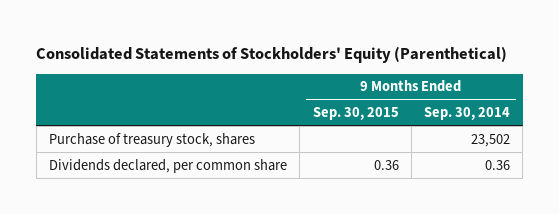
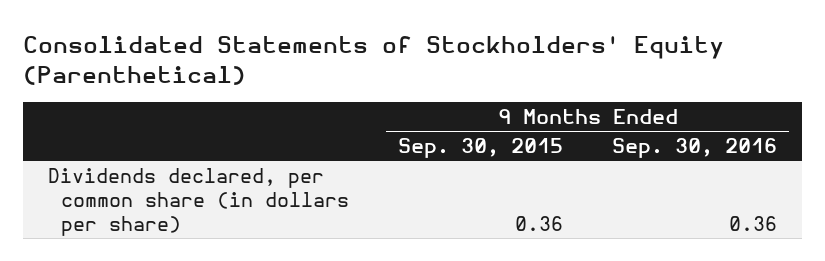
[423,107,510,121] Sep. 30, 2014 -> none
none -> [612,138,778,159] Sep. 30, 2016
[49,132,256,147] Purchase of treasury stock, shares -> none
[49,158,288,173] Dividends declared, per common share -> [47,167,350,236] Dividends declared, per common share (in dollars per share)

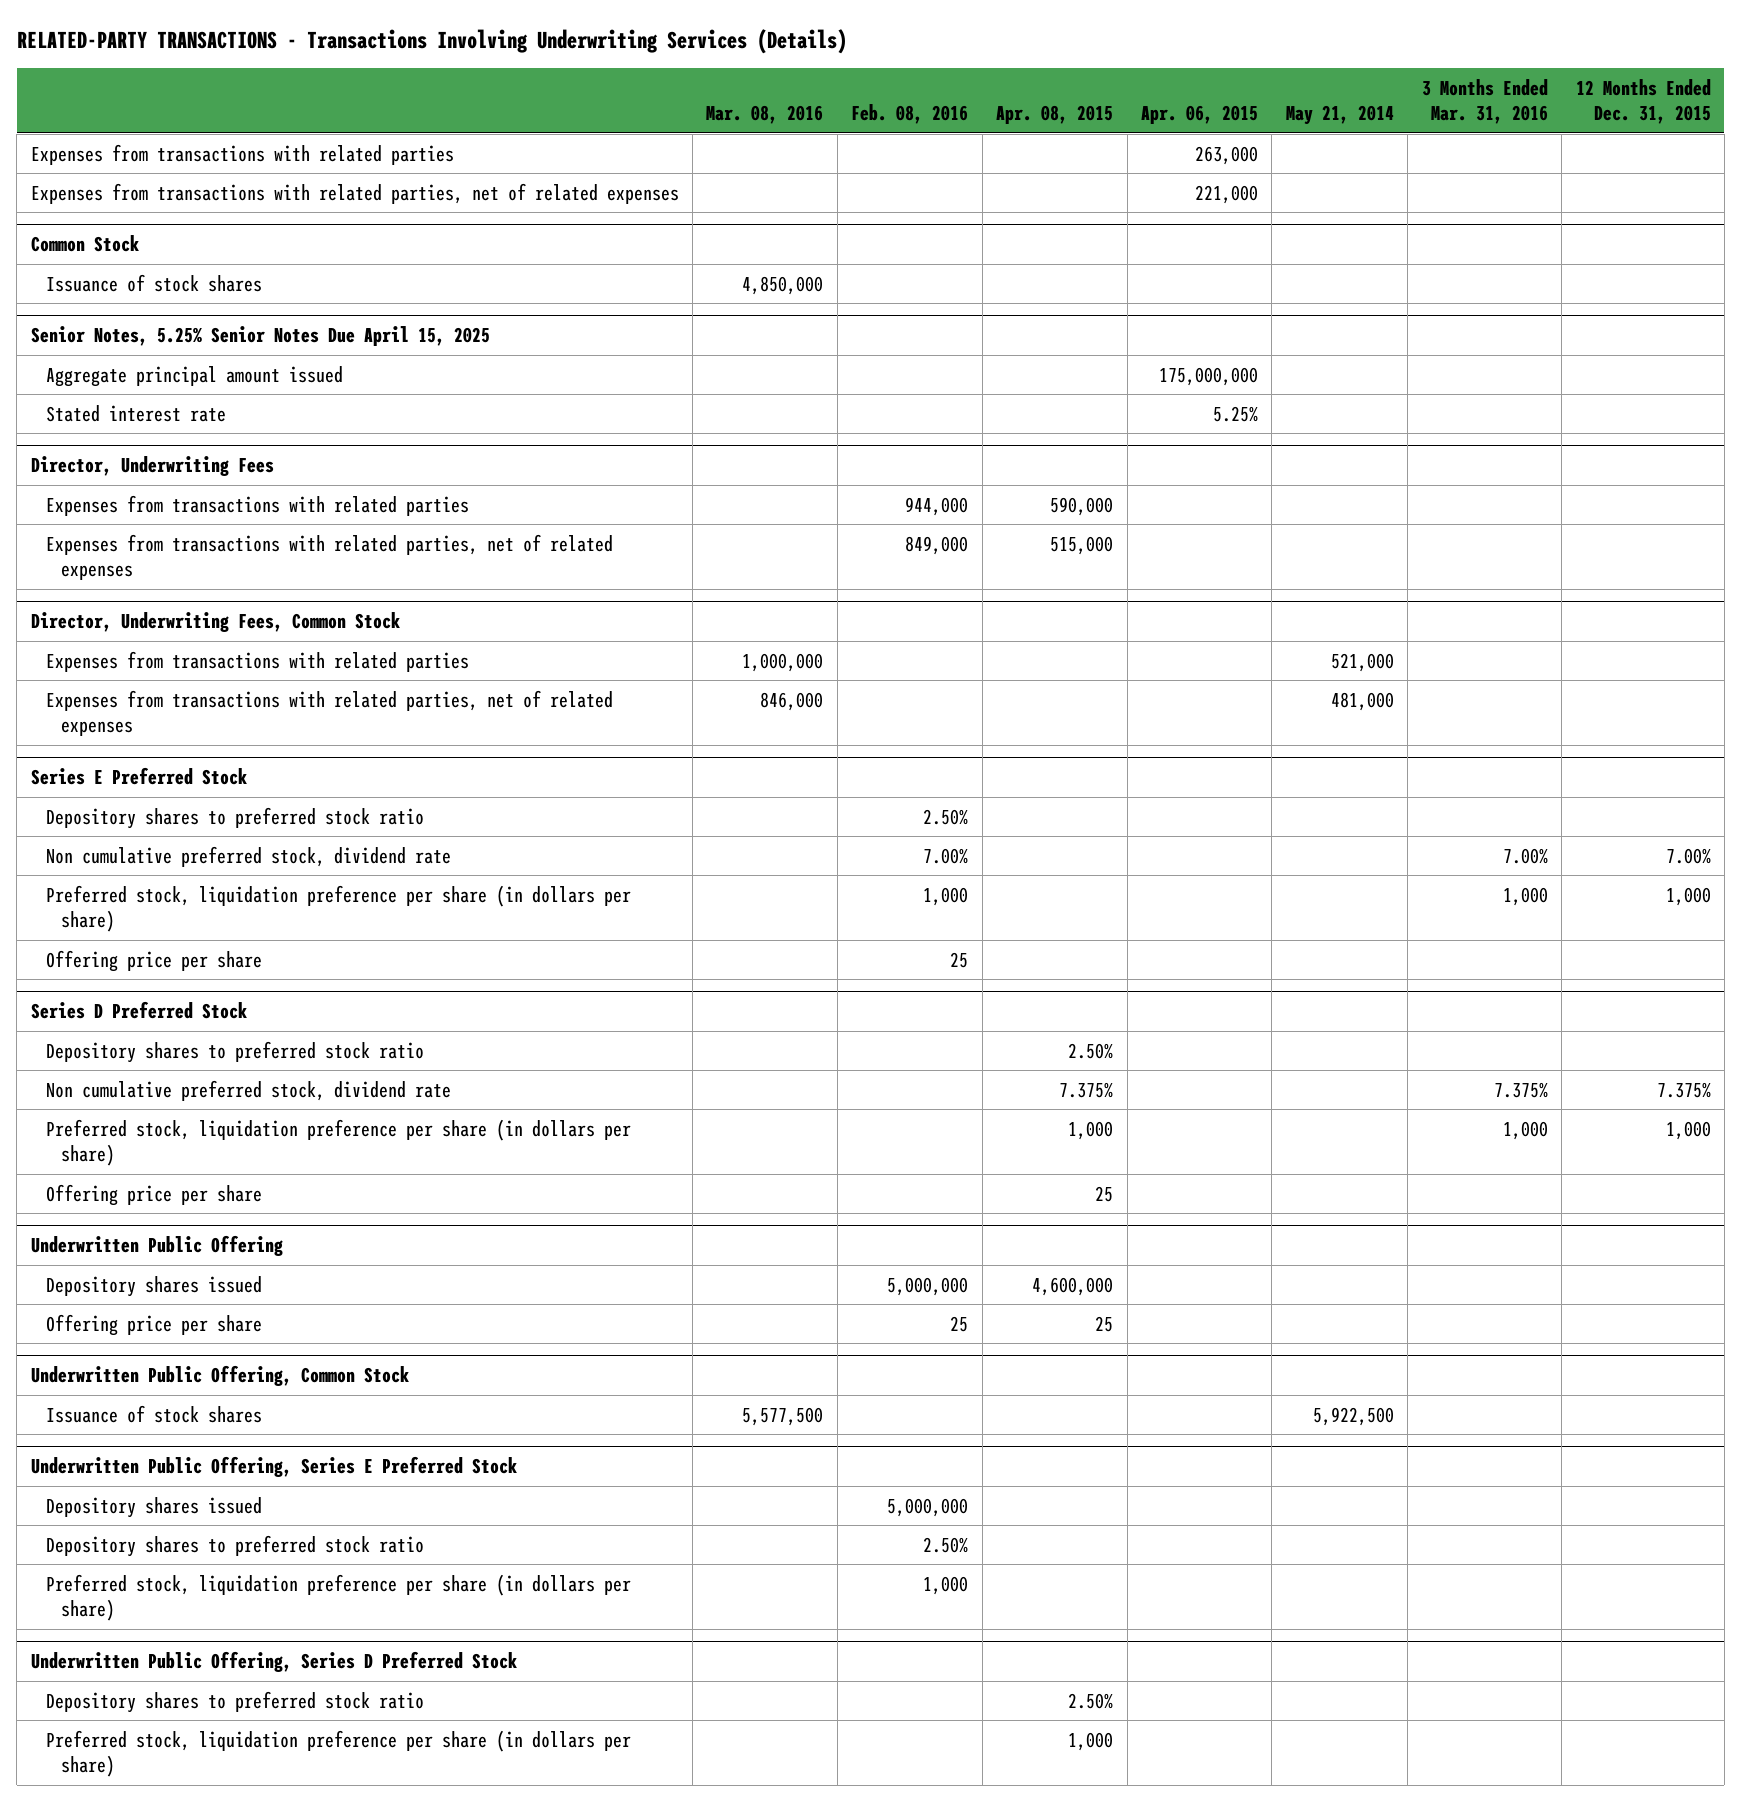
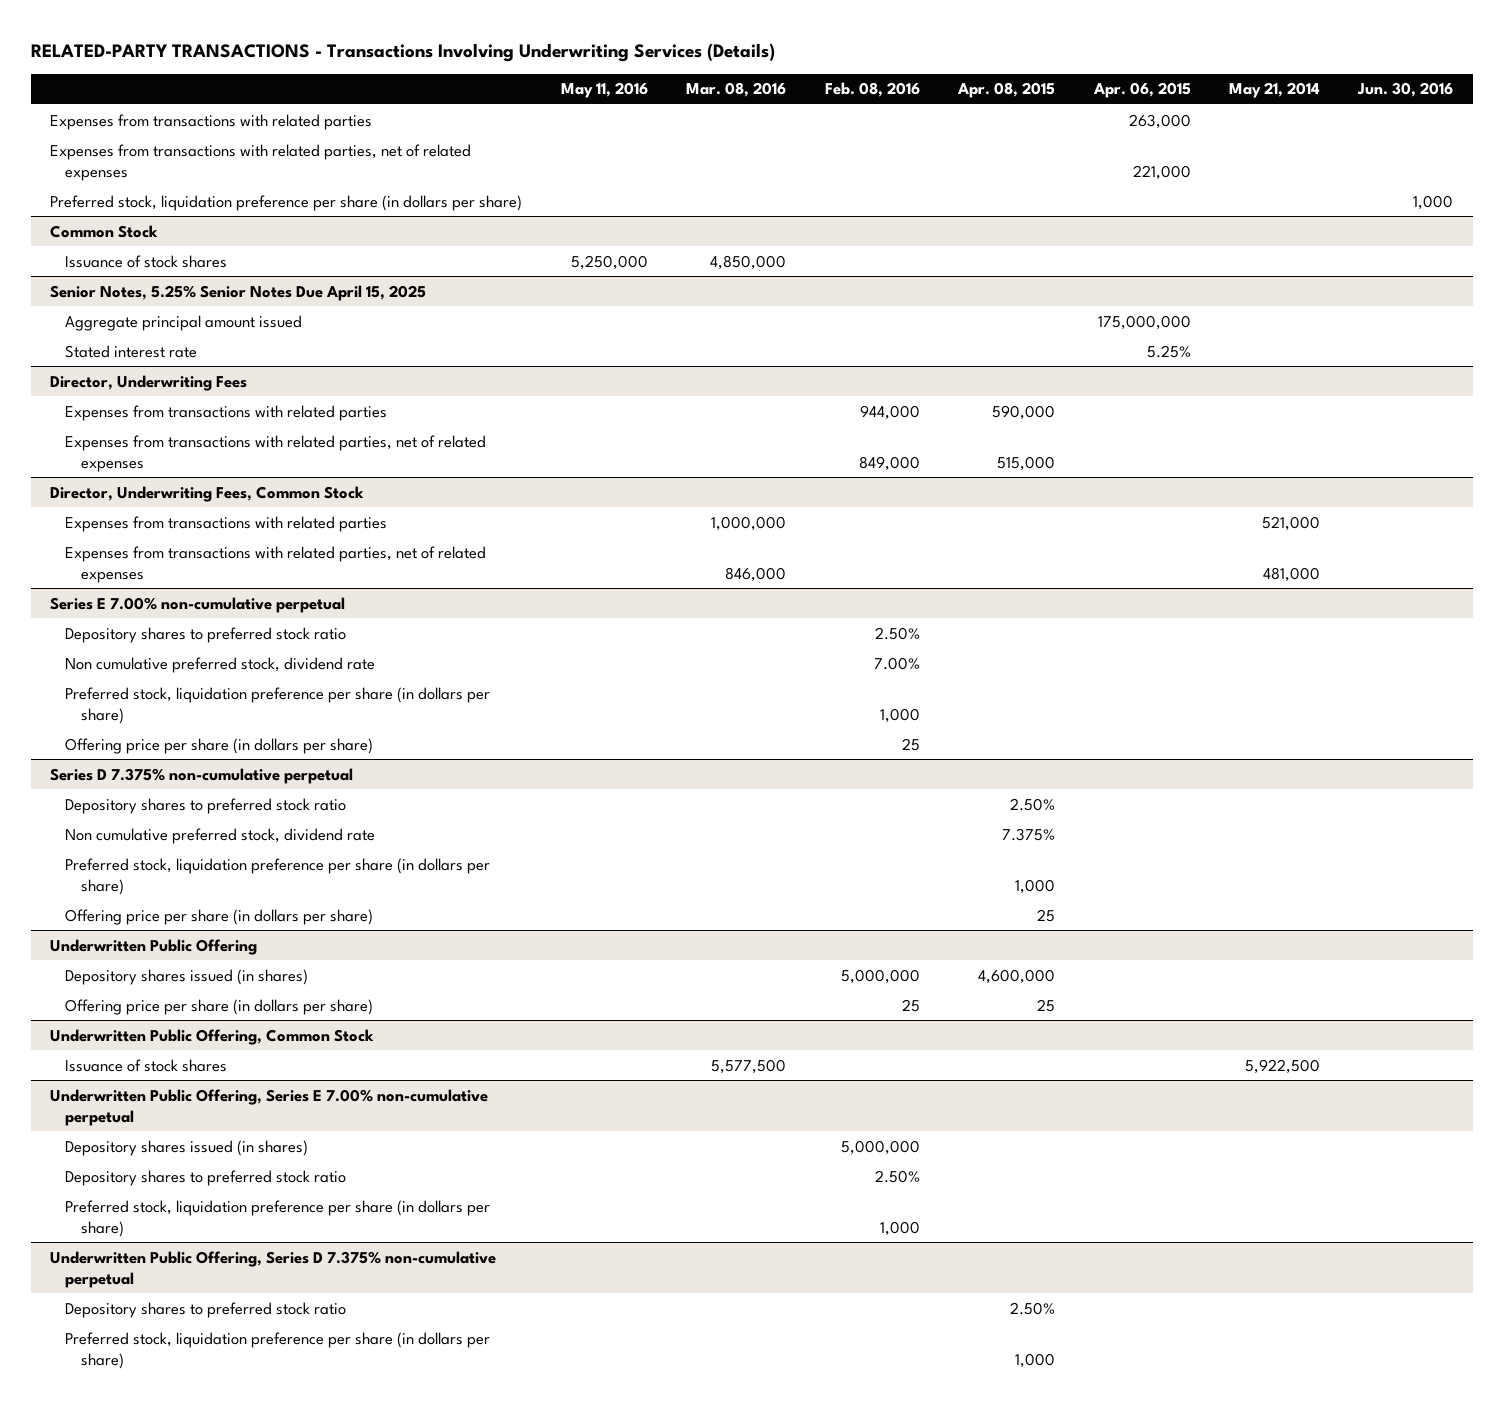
[1421,78,1548,124] 3 Months Ended Mar. 31, 2016 -> none
[1575,78,1711,124] 12 Months Ended Dec. 31, 2015 -> none
none -> [560,82,648,99] May 11, 2016
none -> [1357,82,1454,98] Jun. 30, 2016
none -> [50,194,523,211] Preferred stock, liquidation preference per share (in dollars per share)
[30,767,247,786] Series E Preferred Stock -> [50,596,346,613] Series E 7.00% non-cumulative perpetual
[45,949,262,972] Offering price per share -> [65,737,374,754] Offering price per share (in dollars per share)
[30,1001,247,1020] Series D Preferred Stock -> [50,767,354,784] Series D 7.375% non-cumulative perpetual
[45,1183,262,1206] Offering price per share -> [65,908,374,925] Offering price per share (in dollars per share)
[45,1275,262,1297] Depository shares issued -> [65,968,309,985] Depository shares issued (in shares)
[45,1313,262,1336] Offering price per share -> [65,998,374,1015] Offering price per share (in dollars per share)
[30,1456,517,1478] Underwritten Public Offering, Series E Preferred Stock -> [50,1088,489,1126] Underwritten Public Offering, Series E 7.00% non-cumulative perpetual
[45,1496,262,1518] Depository shares issued -> [65,1139,309,1156] Depository shares issued (in shares)
[30,1651,517,1673] Underwritten Public Offering, Series D Preferred Stock -> [50,1250,497,1288] Underwritten Public Offering, Series D 7.375% non-cumulative perpetual

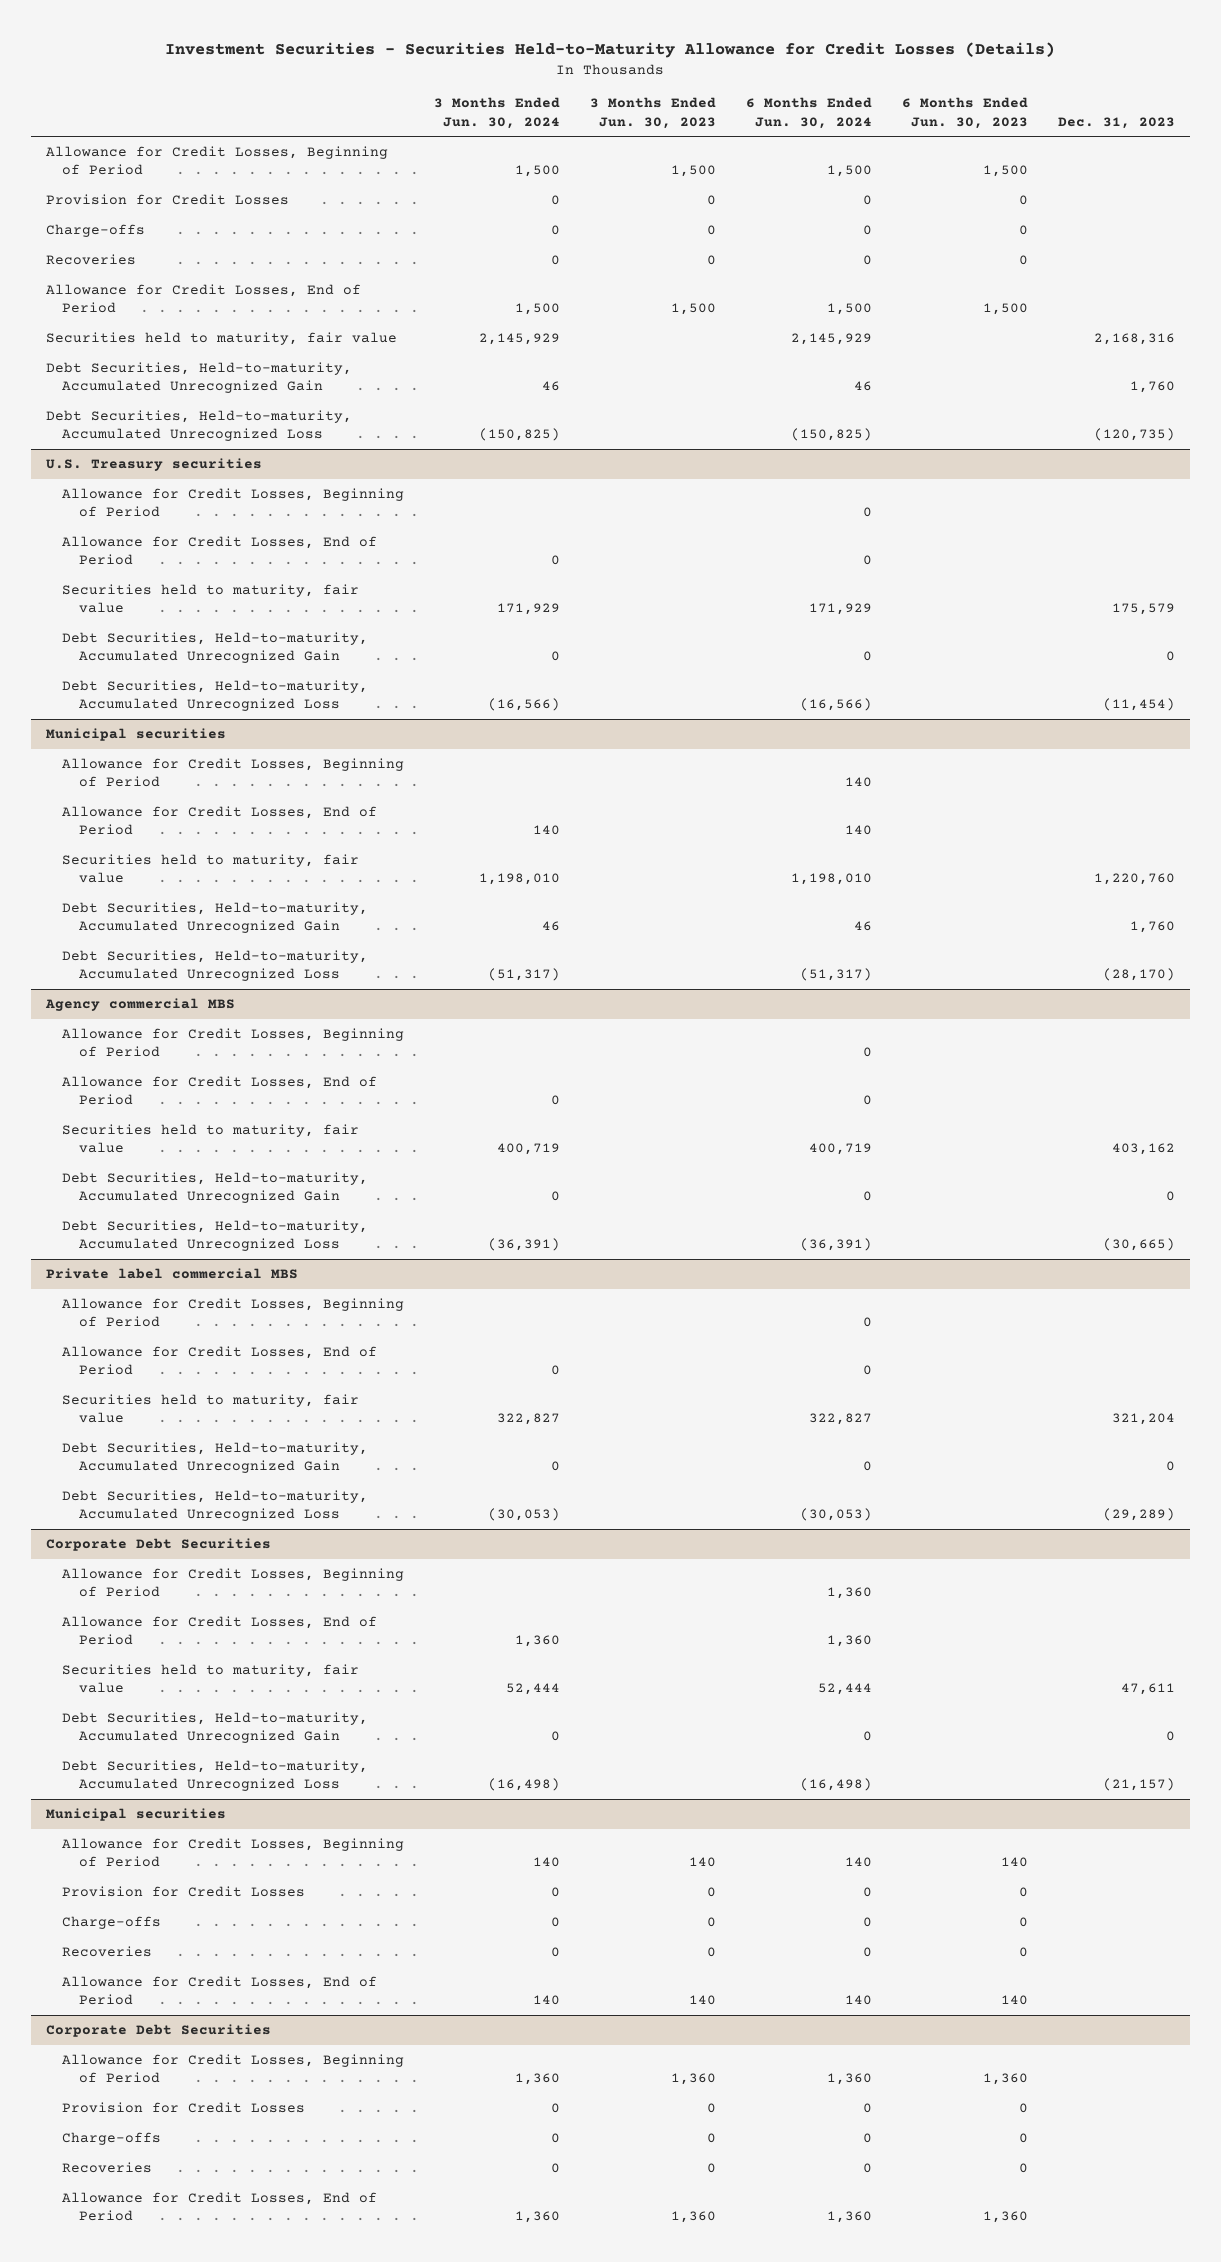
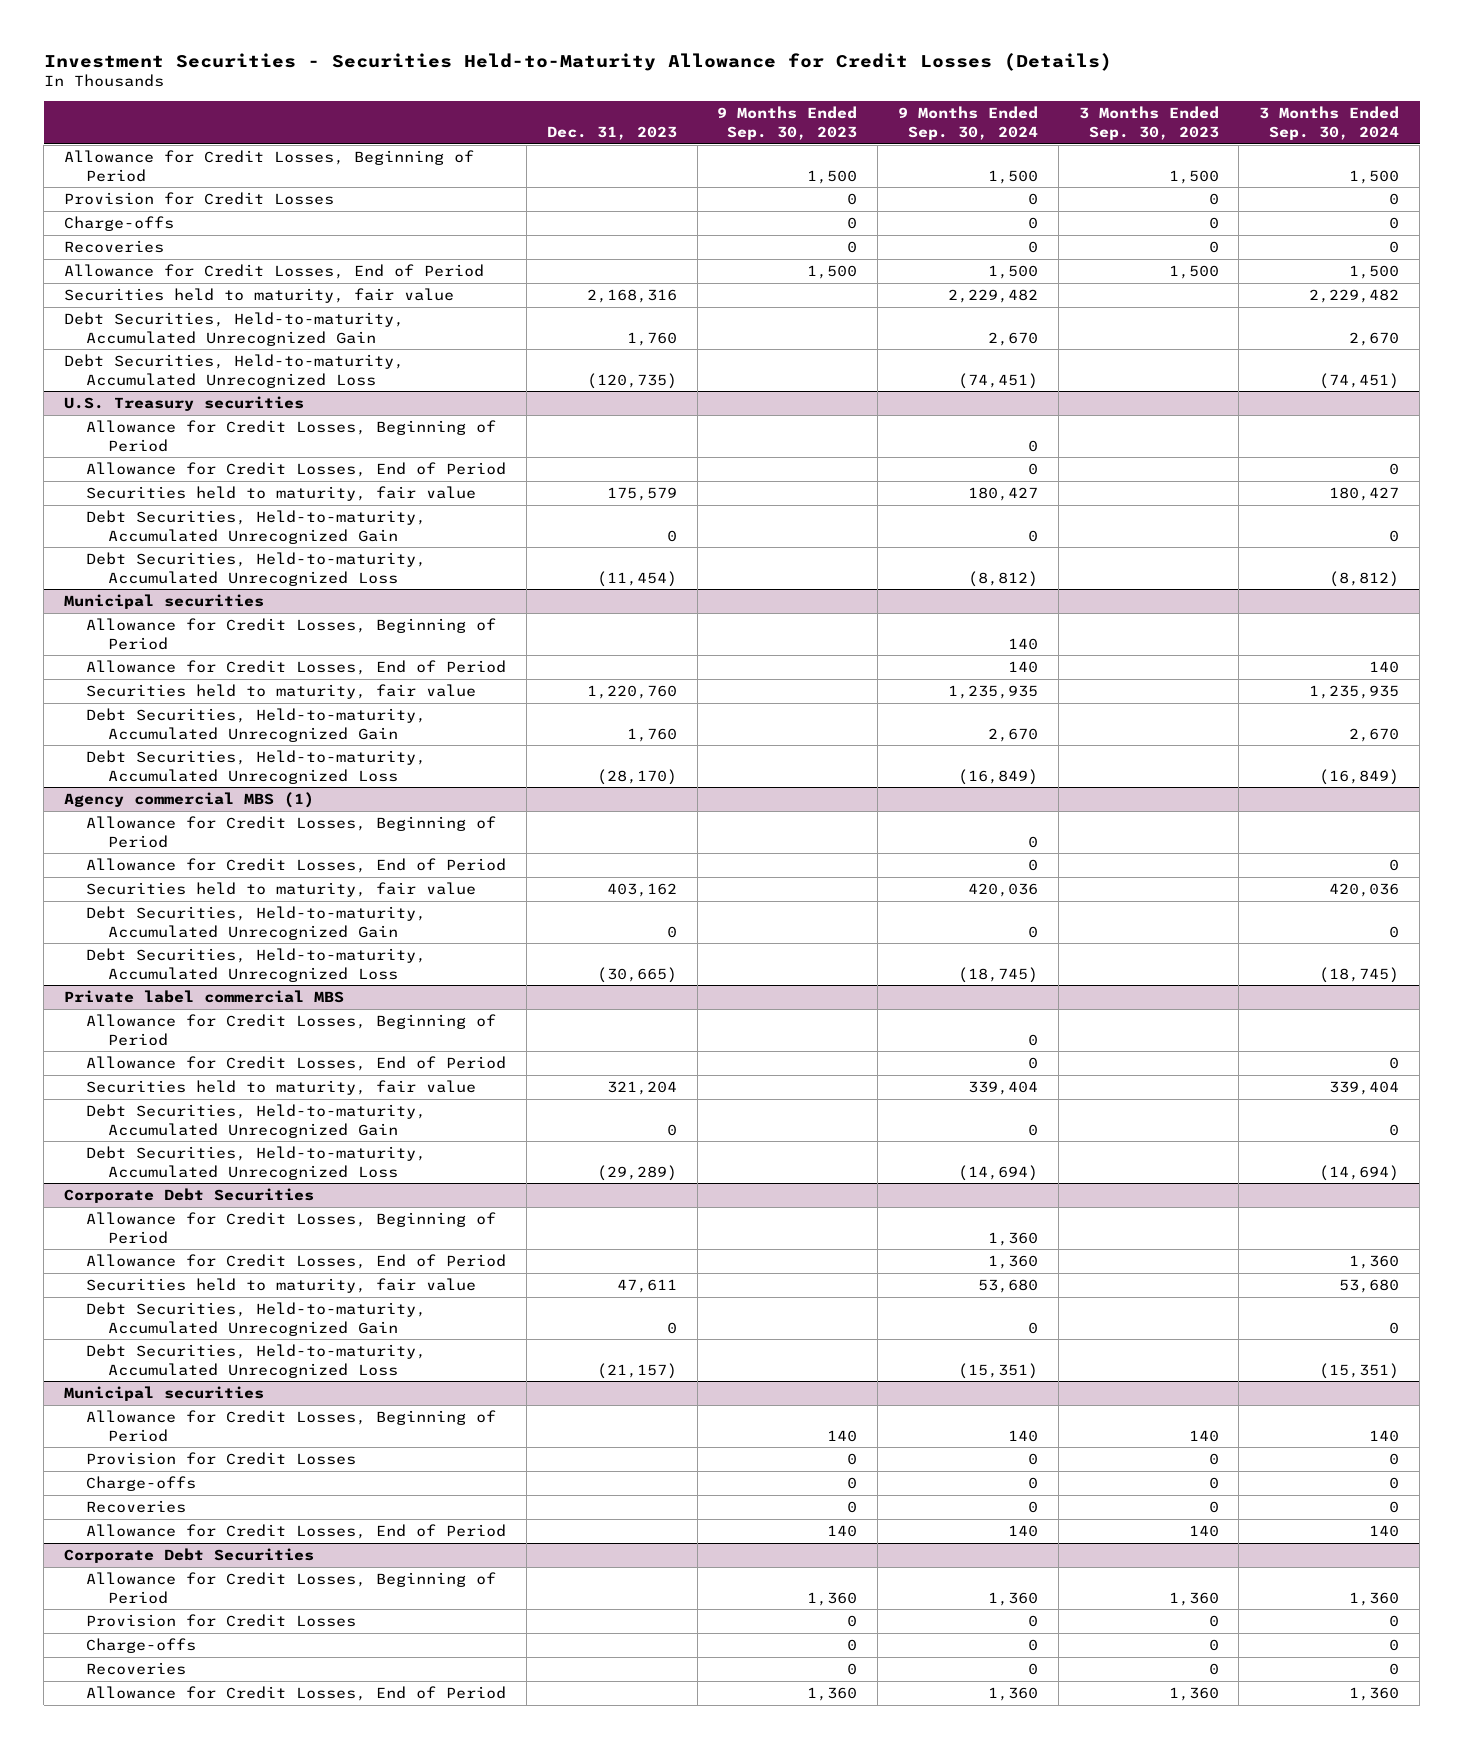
[434,97,561,129] 3 Months Ended Jun. 30, 2024 -> none
[590,97,717,129] 3 Months Ended Jun. 30, 2023 -> none
[746,97,873,129] 6 Months Ended Jun. 30, 2024 -> none
[902,97,1029,129] 6 Months Ended Jun. 30, 2023 -> none
none -> [717,106,858,140] 9 Months Ended Sep. 30, 2023
none -> [898,106,1039,140] 9 Months Ended Sep. 30, 2024
none -> [1078,106,1219,140] 3 Months Ended Sep. 30, 2023
none -> [1259,106,1400,140] 3 Months Ended Sep. 30, 2024
[44,998,235,1012] Agency commercial MBS -> [64,792,315,809] Agency commercial MBS (1)

